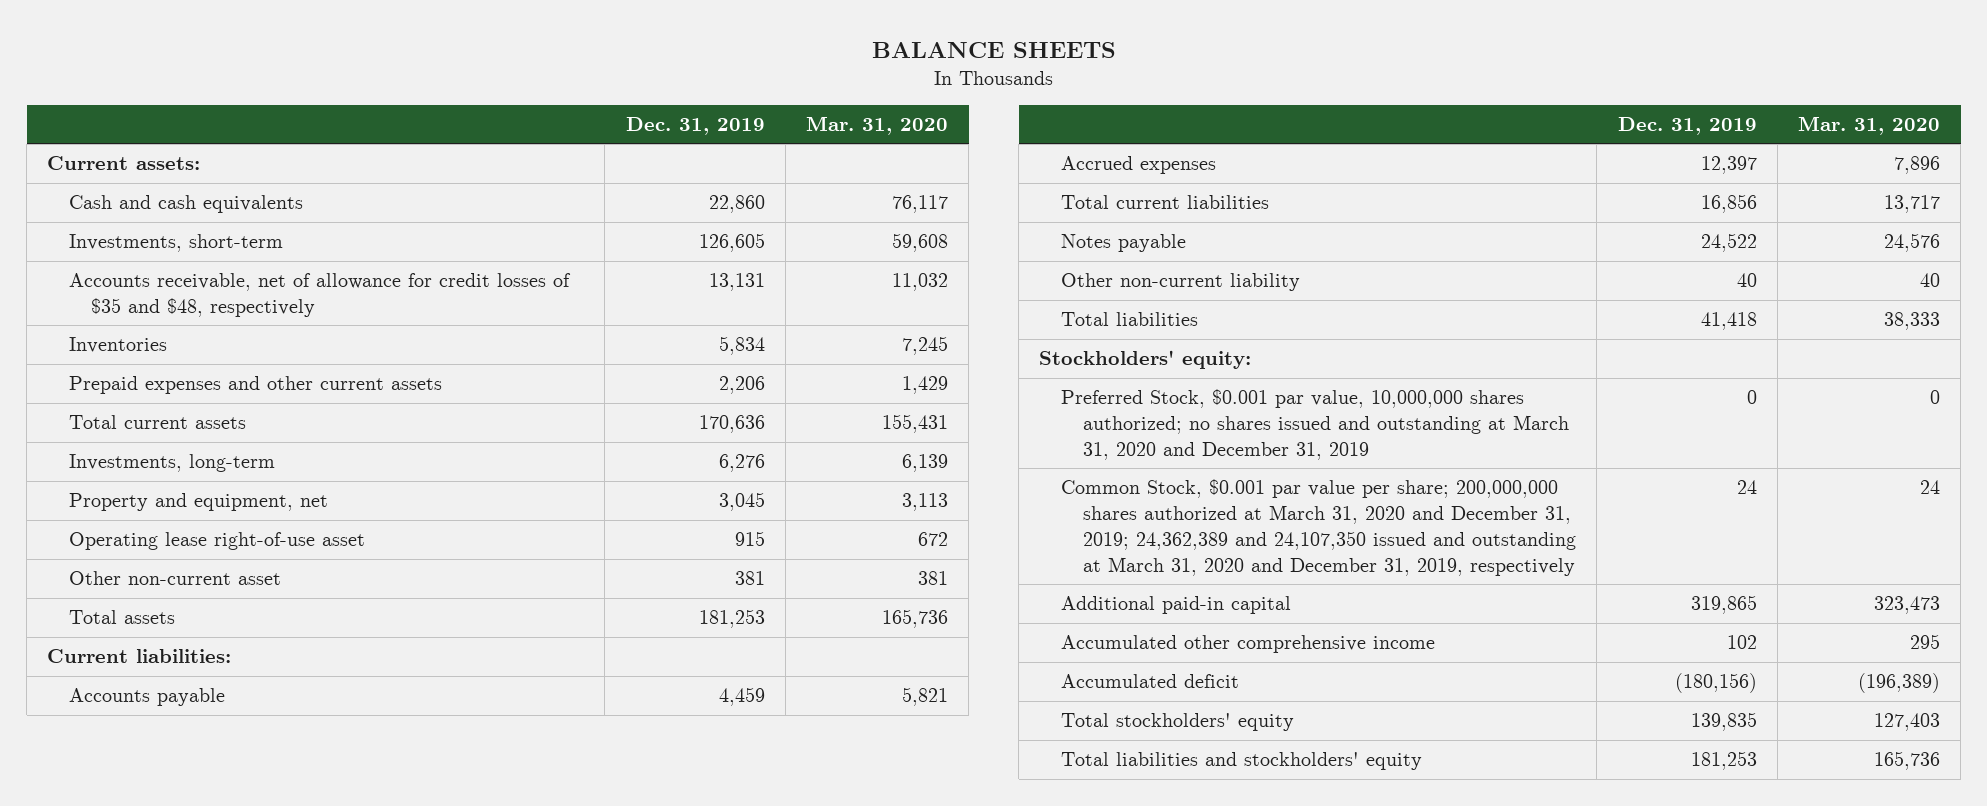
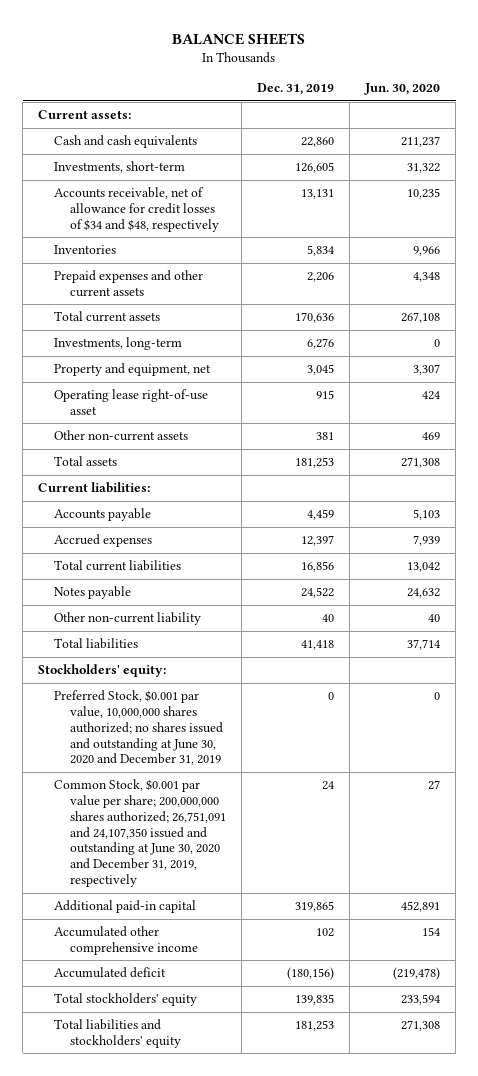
[805,116,948,136] Mar. 31, 2020 -> none
none -> [364,83,441,96] Jun. 30, 2020
[69,273,572,318] Accounts receivable, net of allowance for credit losses of $35 and $48, respectively -> [54,187,220,232] Accounts receivable, net of allowance for credit losses of $34 and $48, respectively
[69,571,282,586] Other non-current asset -> [54,430,189,442] Other non-current assets
[1061,389,1570,460] Preferred Stock, $0.001 par value, 10,000,000 shares authorized; no shares issued and outstanding at March 31, 2020 and December 31, 2019 -> [54,690,224,766] Preferred Stock, $0.001 par value, 10,000,000 shares authorized; no shares issued and outstanding at June 30, 2020 and December 31, 2019
[1061,479,1577,576] Common Stock, $0.001 par value per share; 200,000,000 shares authorized at March 31, 2020 and December 31, 2019; 24,362,389 and 24,107,350 issued and outstanding at March 31, 2020 and December 31, 2019, respectively -> [54,779,227,888] Common Stock, $0.001 par value per share; 200,000,000 shares authorized; 26,751,091 and 24,107,350 issued and outstanding at June 30, 2020 and December 31, 2019, respectively

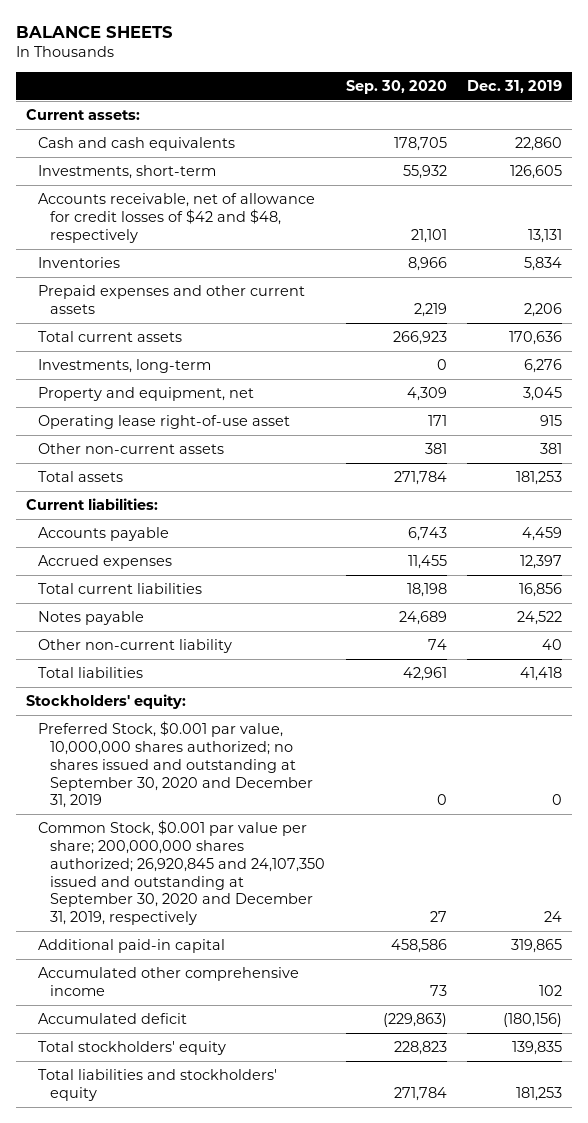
[364,83,441,96] Jun. 30, 2020 -> none
none -> [345,79,447,94] Sep. 30, 2020
[54,187,220,232] Accounts receivable, net of allowance for credit losses of $34 and $48, respectively -> [38,193,316,243] Accounts receivable, net of allowance for credit losses of $42 and $48, respectively
[54,690,224,766] Preferred Stock, $0.001 par value, 10,000,000 shares authorized; no shares issued and outstanding at June 30, 2020 and December 31, 2019 -> [38,721,314,809] Preferred Stock, $0.001 par value, 10,000,000 shares authorized; no shares issued and outstanding at September 30, 2020 and December 31, 2019
[54,779,227,888] Common Stock, $0.001 par value per share; 200,000,000 shares authorized; 26,751,091 and 24,107,350 issued and outstanding at June 30, 2020 and December 31, 2019, respectively -> [38,820,326,926] Common Stock, $0.001 par value per share; 200,000,000 shares authorized; 26,920,845 and 24,107,350 issued and outstanding at September 30, 2020 and December 31, 2019, respectively

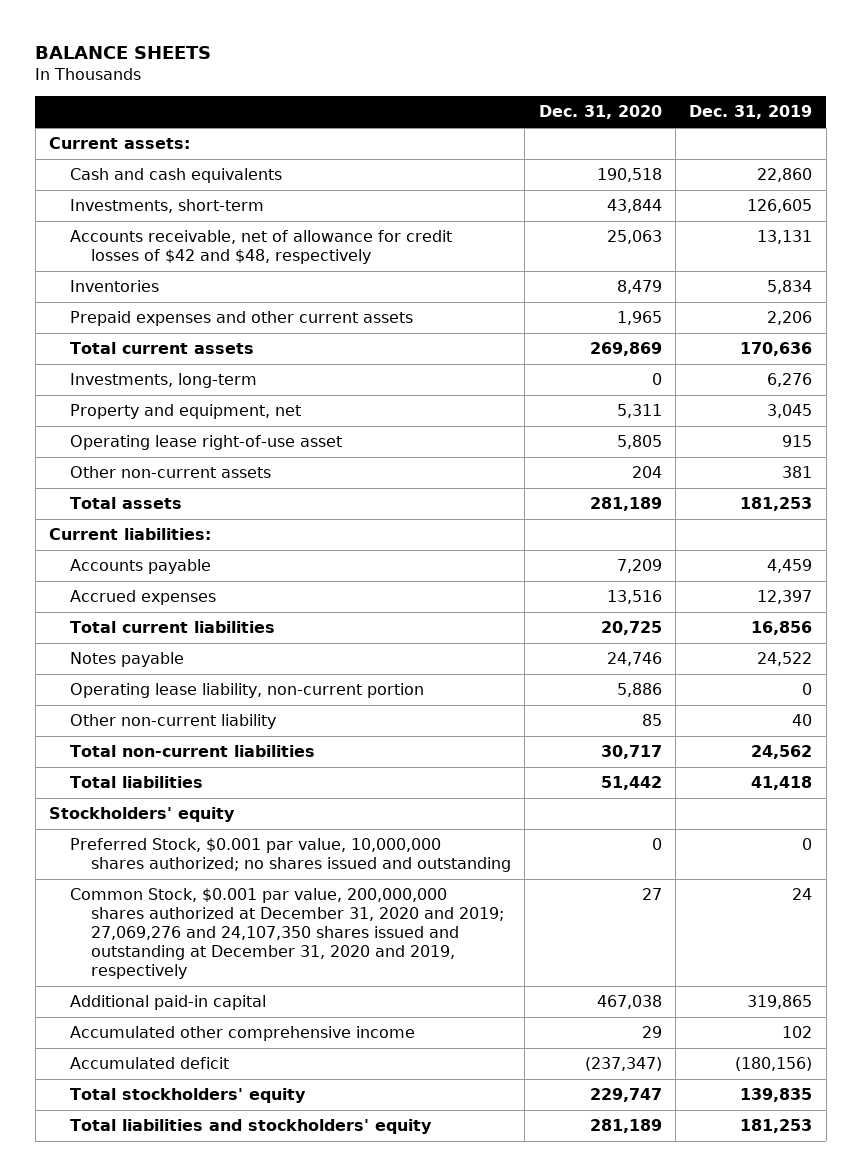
[345,79,447,94] Sep. 30, 2020 -> none
none -> [538,104,662,119] Dec. 31, 2020
none -> [69,683,424,699] Operating lease liability, non-current portion
none -> [69,745,315,758] Total non-current liabilities
[25,694,186,710] Stockholders' equity: -> [49,807,236,823] Stockholders' equity
[38,721,314,809] Preferred Stock, $0.001 par value, 10,000,000 shares authorized; no shares issued and outstanding at September 30, 2020 and December 31, 2019 -> [69,838,511,873] Preferred Stock, $0.001 par value, 10,000,000 shares authorized; no shares issued and outstanding
[38,820,326,926] Common Stock, $0.001 par value per share; 200,000,000 shares authorized; 26,920,845 and 24,107,350 issued and outstanding at September 30, 2020 and December 31, 2019, respectively -> [69,888,504,980] Common Stock, $0.001 par value, 200,000,000 shares authorized at December 31, 2020 and 2019; 27,069,276 and 24,107,350 shares issued and outstanding at December 31, 2020 and 2019, respectively

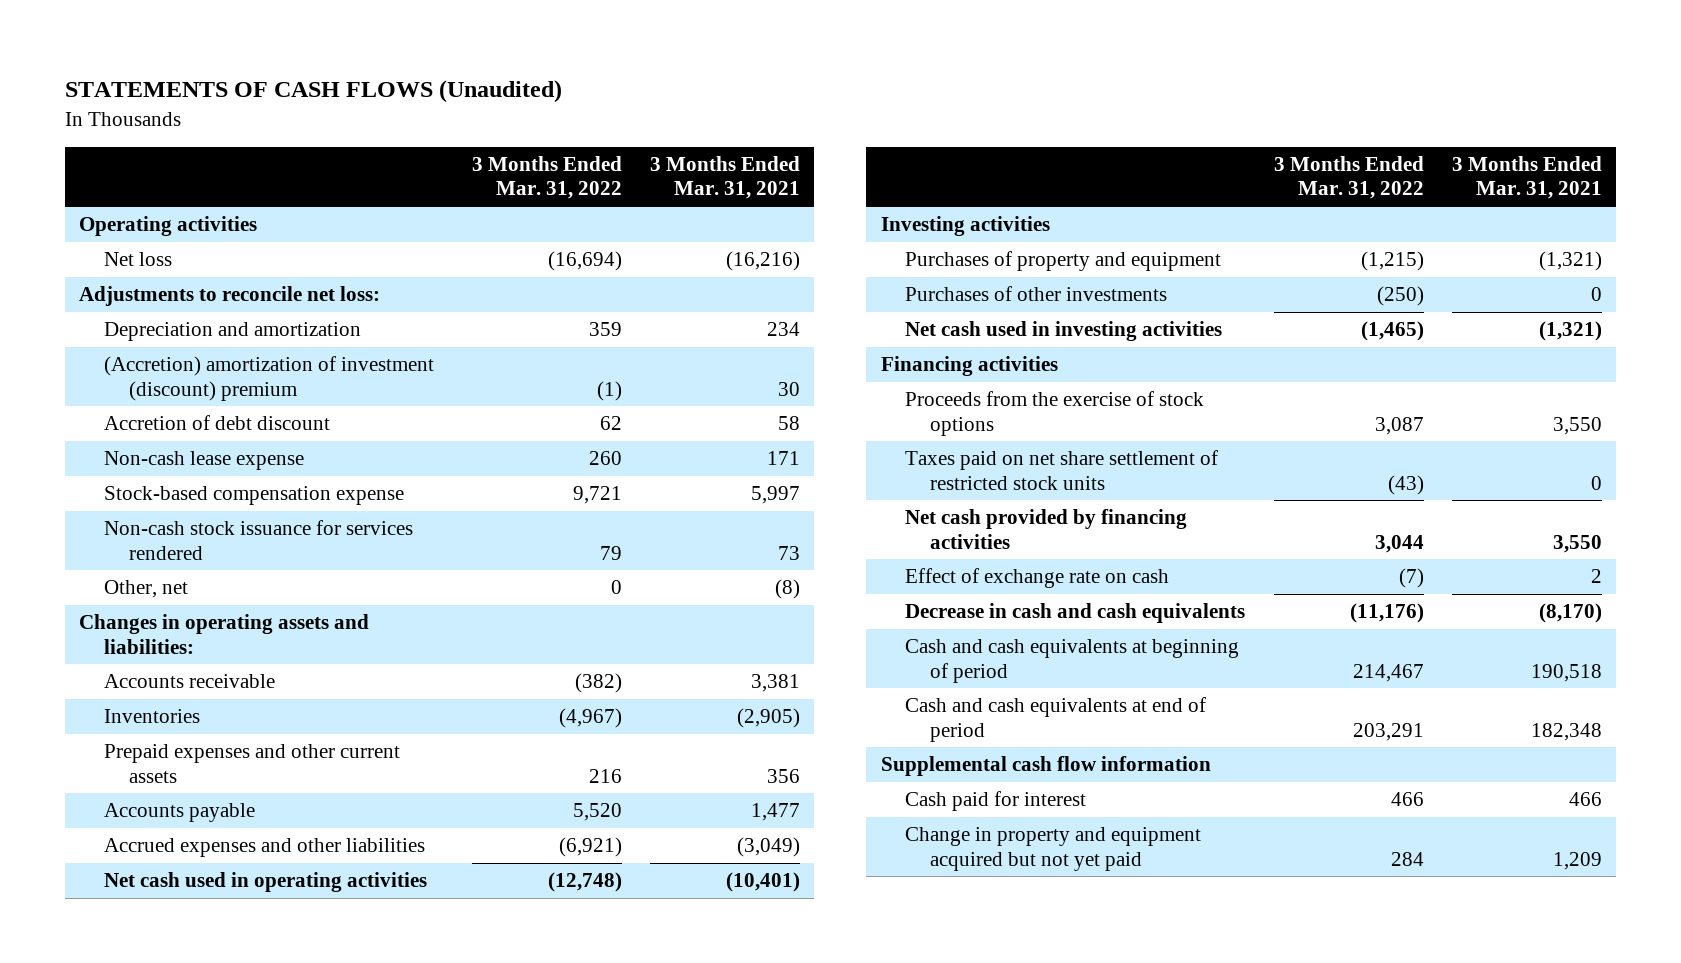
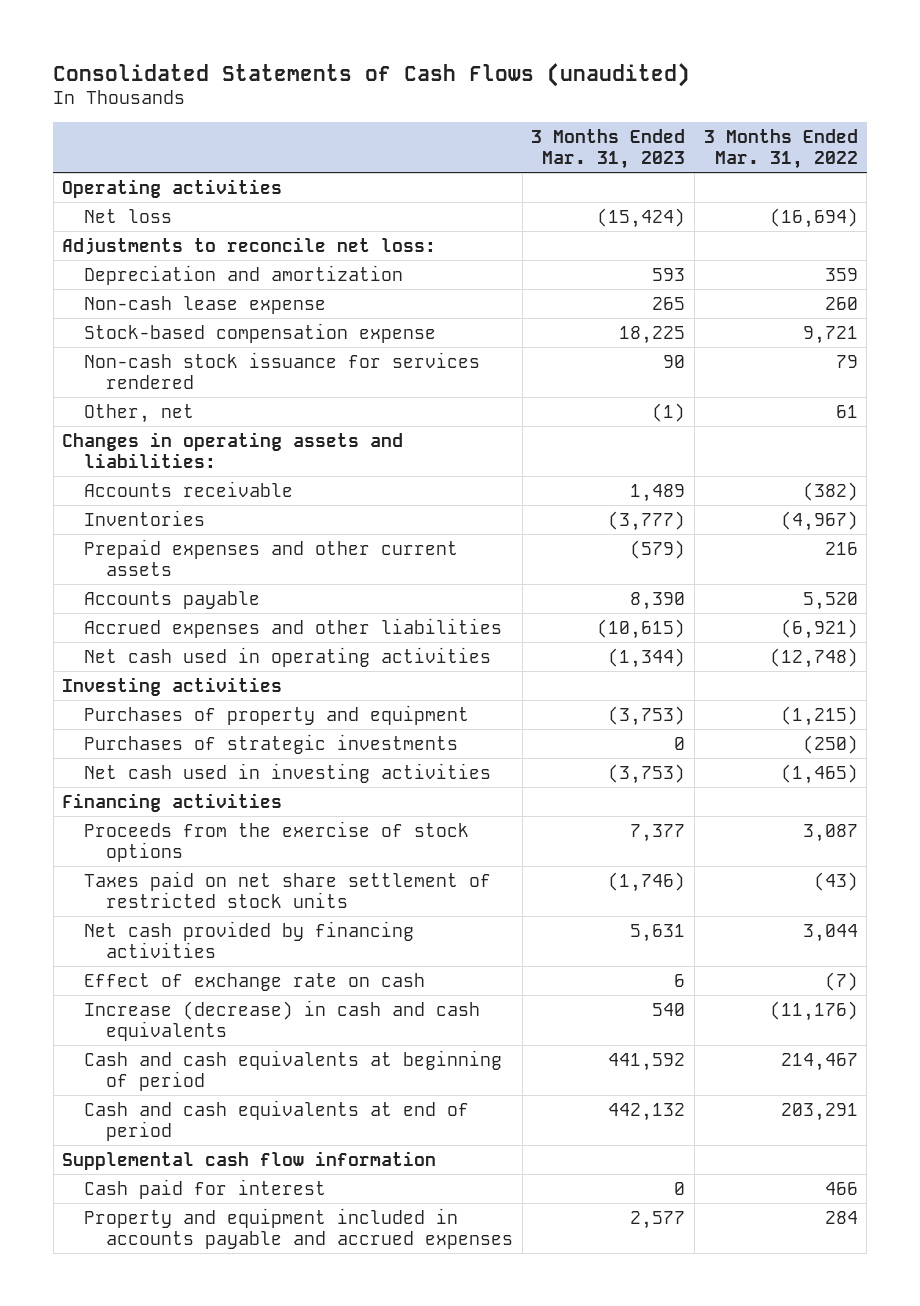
[64,80,562,104] STATEMENTS OF CASH FLOWS (Unaudited) -> [53,62,691,87] Consolidated Statements of Cash Flows (unaudited)
[649,156,800,200] 3 Months Ended Mar. 31, 2021 -> none
none -> [531,128,686,170] 3 Months Ended Mar. 31, 2023
[103,356,434,401] (Accretion) amortization of investment (discount) premium -> none
[103,415,330,431] Accretion of debt discount -> none
[610,580,622,595] 0 -> [835,404,858,418] 61
[905,286,1168,302] Purchases of other investments -> [84,733,459,754] Purchases of strategic investments
[905,603,1246,624] Decrease in cash and cash equivalents -> [84,999,481,1042] Increase (decrease) in cash and cash equivalents
[905,827,1202,871] Change in property and equipment acquired but not yet paid -> [84,1207,514,1250] Property and equipment included in accounts payable and accrued expenses

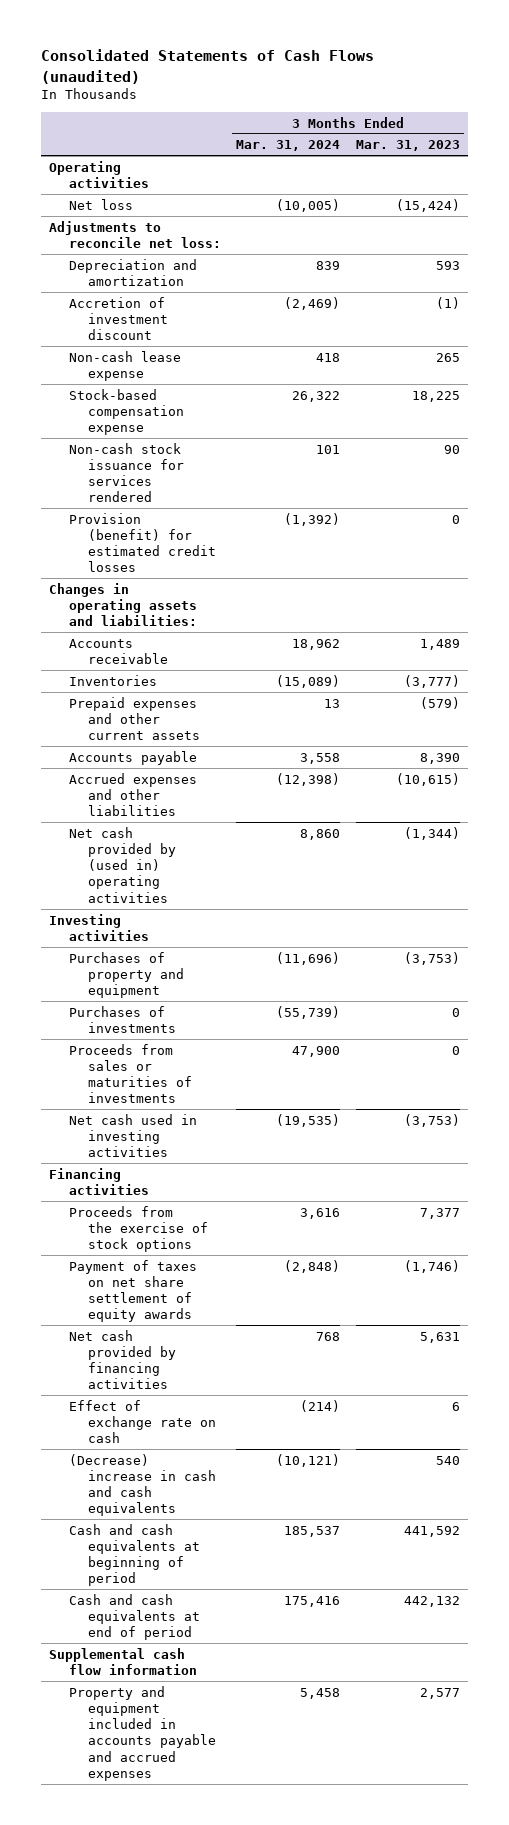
[703,128,858,170] 3 Months Ended Mar. 31, 2022 -> none
none -> [236,140,341,152] Mar. 31, 2024
none -> [68,296,168,341] Accretion of investment discount
[84,403,195,423] Other, net -> none
none -> [68,512,216,573] Provision (benefit) for estimated credit losses
[84,646,492,667] Net cash used in operating activities -> [68,826,176,903] Net cash provided by (used in) operating activities
[84,733,459,754] Purchases of strategic investments -> [68,1005,176,1033] Purchases of investments
none -> [68,1043,192,1104] Proceeds from sales or maturities of investments
[84,870,492,909] Taxes paid on net share settlement of restricted stock units -> [68,1259,197,1323] Payment of taxes on net share settlement of equity awards
[84,999,481,1042] Increase (decrease) in cash and cash equivalents -> [68,1453,216,1517] (Decrease) increase in cash and cash equivalents
[84,1178,327,1199] Cash paid for interest -> none

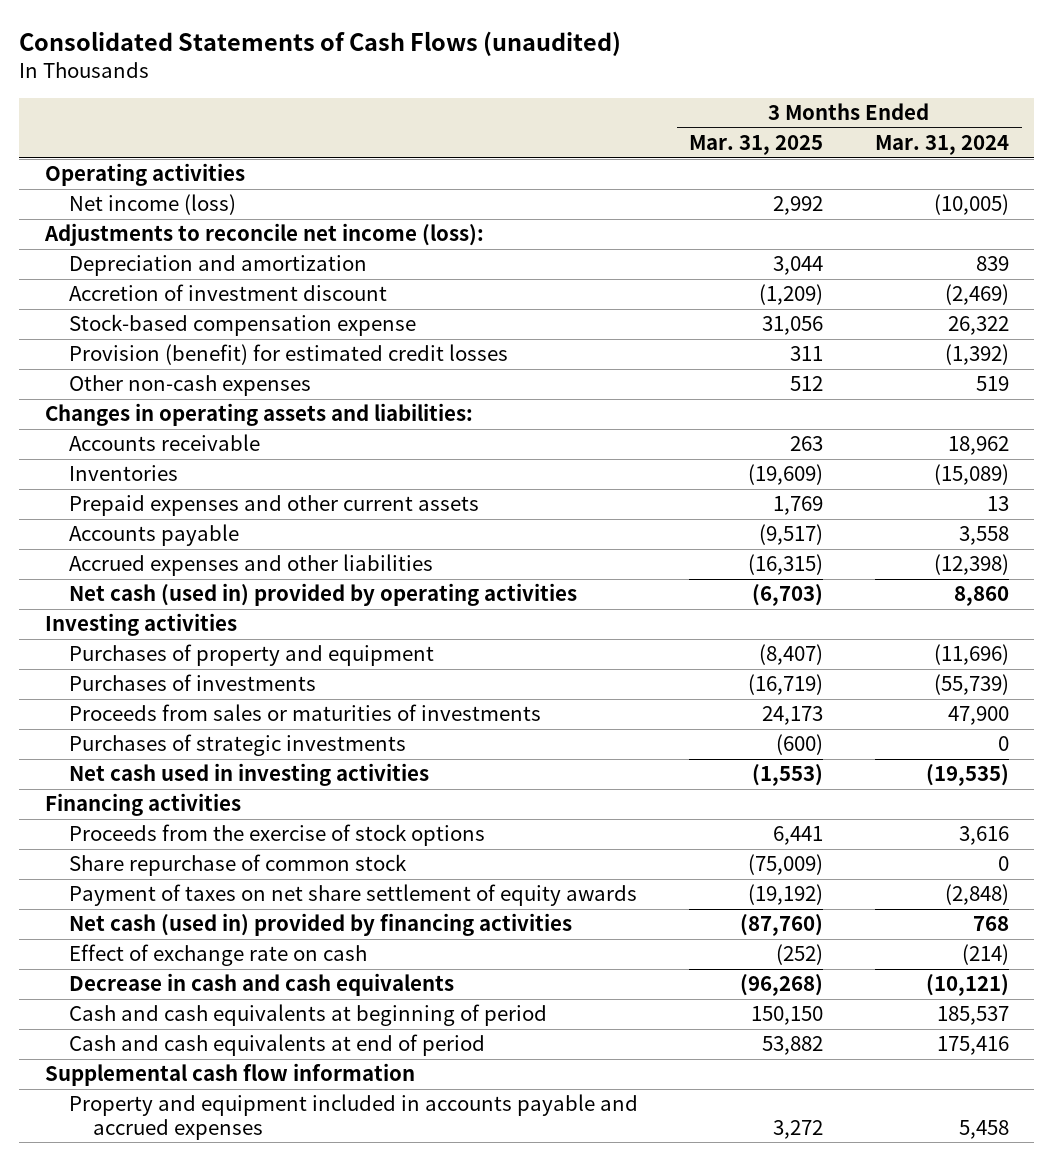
[356,140,461,152] Mar. 31, 2023 -> none
none -> [689,135,824,156] Mar. 31, 2025
[68,198,133,210] Net loss -> [68,194,236,216] Net income (loss)
[49,220,221,248] Adjustments to reconcile net loss: -> [43,223,484,247] Adjustments to reconcile net income (loss):
[68,350,181,381] Non-cash lease expense -> none
[68,442,184,503] Non-cash stock issuance for services rendered -> none
none -> [68,375,311,397] Other non-cash expenses
[68,826,176,903] Net cash provided by (used in) operating activities -> [68,583,577,607] Net cash (used in) provided by operating activities
none -> [68,734,406,757] Purchases of strategic investments
none -> [68,854,407,877] Share repurchase of common stock
[68,1329,176,1390] Net cash provided by financing activities -> [68,913,572,937] Net cash (used in) provided by financing activities
[68,1453,216,1517] (Decrease) increase in cash and cash equivalents -> [68,973,454,997] Decrease in cash and cash equivalents

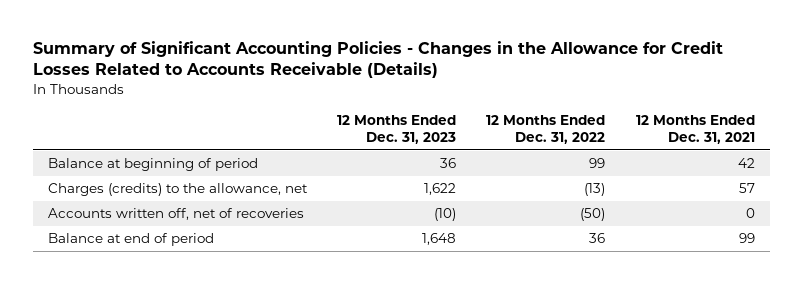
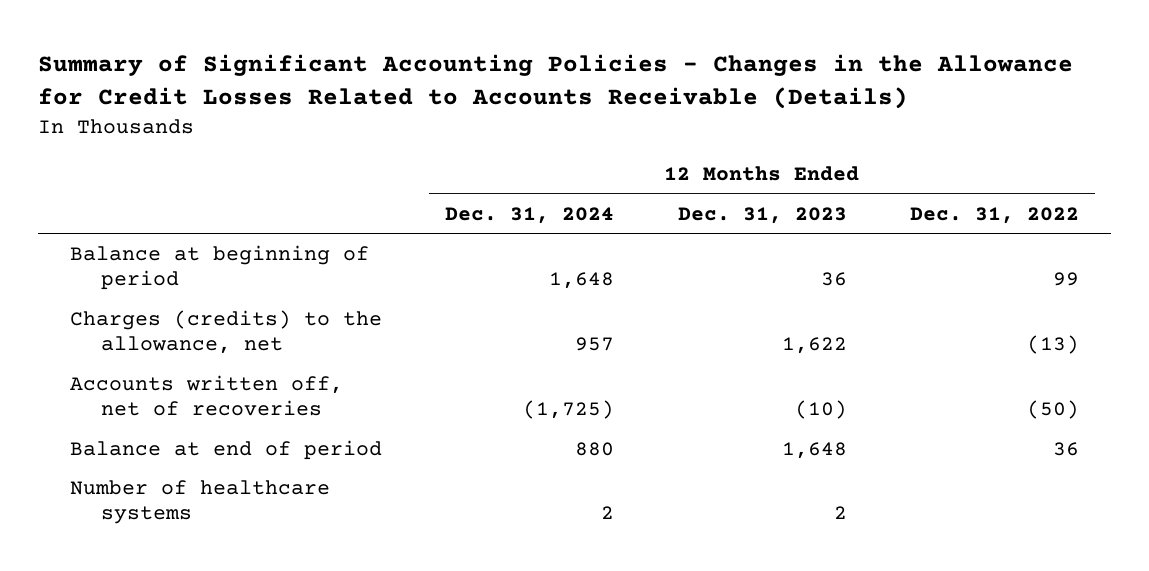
[635,114,755,145] 12 Months Ended Dec. 31, 2021 -> none
none -> [445,206,615,224] Dec. 31, 2024
none -> [69,479,330,525] Number of healthcare systems

